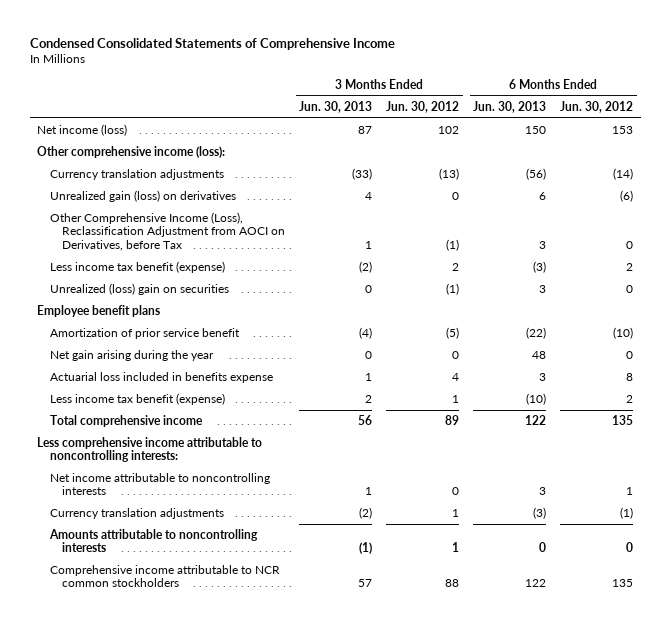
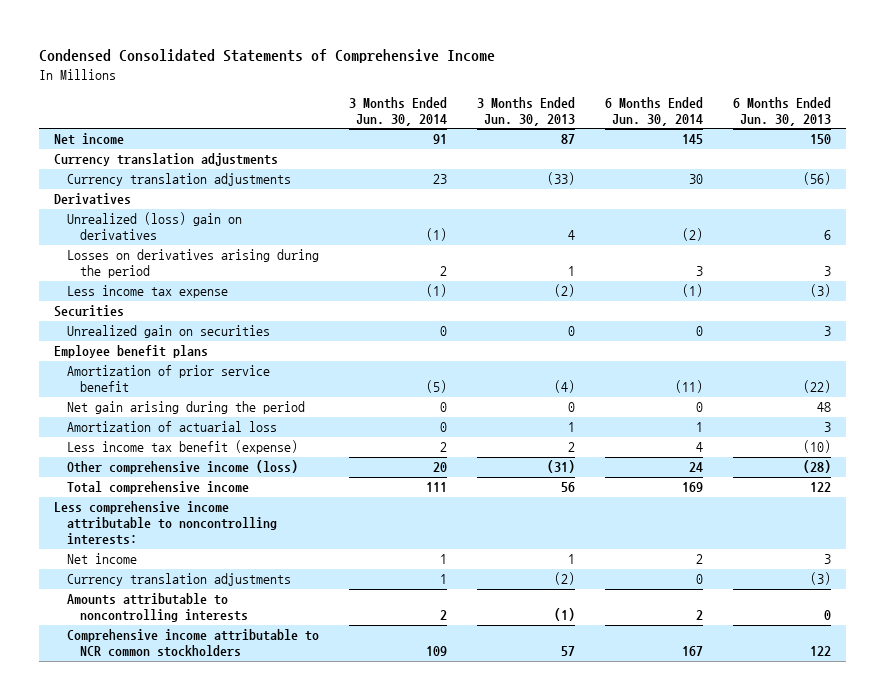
[386,100,460,113] Jun. 30, 2012 -> none
[560,100,634,113] Jun. 30, 2012 -> none
none -> [348,96,447,127] 3 Months Ended Jun. 30, 2014
none -> [605,96,704,127] 6 Months Ended Jun. 30, 2014
[37,145,226,158] Other comprehensive income (loss): -> none
[37,123,128,136] Net income (loss) -> [54,133,125,146] Net income
none -> [54,153,279,167] Currency translation adjustments
none -> [54,193,132,206] Derivatives
[49,189,236,202] Unrealized gain (loss) on derivatives -> [66,212,242,241] Unrealized (loss) gain on derivatives
[49,211,286,252] Other Comprehensive Income (Loss), Reclassification Adjustment from AOCI on Derivatives, before Tax -> [66,249,319,279] Losses on derivatives arising during the period
[49,260,225,273] Less income tax benefit (expense) -> [66,285,228,299] Less income tax expense
none -> [54,305,125,318] Securities
[49,282,229,295] Unrealized (loss) gain on securities -> [66,325,270,339] Unrealized gain on securities
[49,349,214,361] Net gain arising during the year -> [66,401,305,415] Net gain arising during the period
[49,371,273,383] Actuarial loss included in benefits expense -> [66,421,277,433] Amortization of actuarial loss
none -> [66,460,298,475] Other comprehensive income (loss)
[49,472,270,496] Net income attributable to noncontrolling interests -> [66,553,137,565] Net income

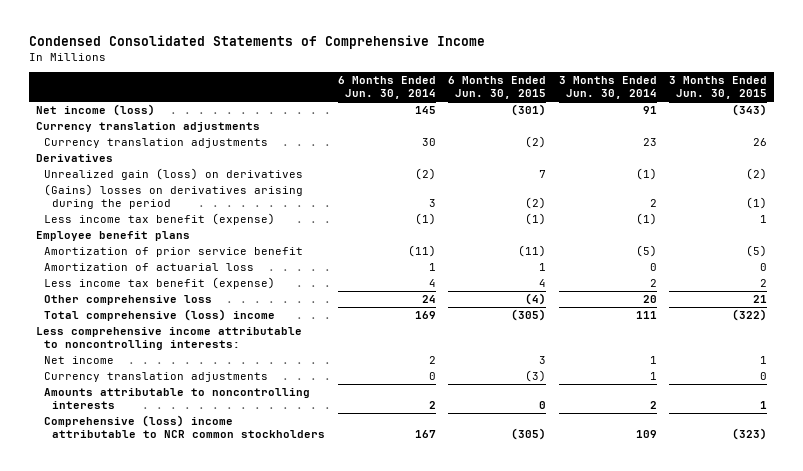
[476,96,575,127] 3 Months Ended Jun. 30, 2013 -> none
[733,96,832,127] 6 Months Ended Jun. 30, 2013 -> none
none -> [448,76,547,100] 6 Months Ended Jun. 30, 2015
none -> [669,76,768,100] 3 Months Ended Jun. 30, 2015
[54,133,125,146] Net income -> [35,103,155,116] Net income (loss)
[54,305,125,318] Securities -> none
[66,325,270,339] Unrealized gain on securities -> none
[66,212,242,241] Unrealized (loss) gain on derivatives -> [43,167,303,180] Unrealized gain (loss) on derivatives
[66,249,319,279] Losses on derivatives arising during the period -> [43,183,303,209] (Gains) losses on derivatives arising during the period
[66,285,228,299] Less income tax expense -> [43,212,275,225] Less income tax benefit (expense)
[66,401,305,415] Net gain arising during the period -> none
[66,460,298,475] Other comprehensive income (loss) -> [43,294,212,305] Other comprehensive loss
[66,481,249,495] Total comprehensive income -> [43,308,275,321] Total comprehensive (loss) income
[66,629,319,658] Comprehensive income attributable to NCR common stockholders -> [43,414,326,438] Comprehensive (loss) income attributable to NCR common stockholders

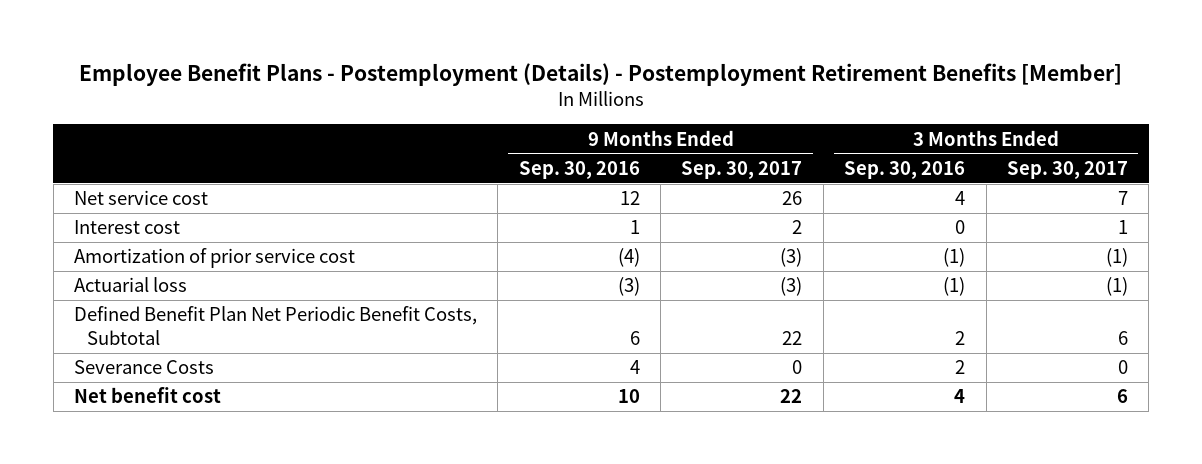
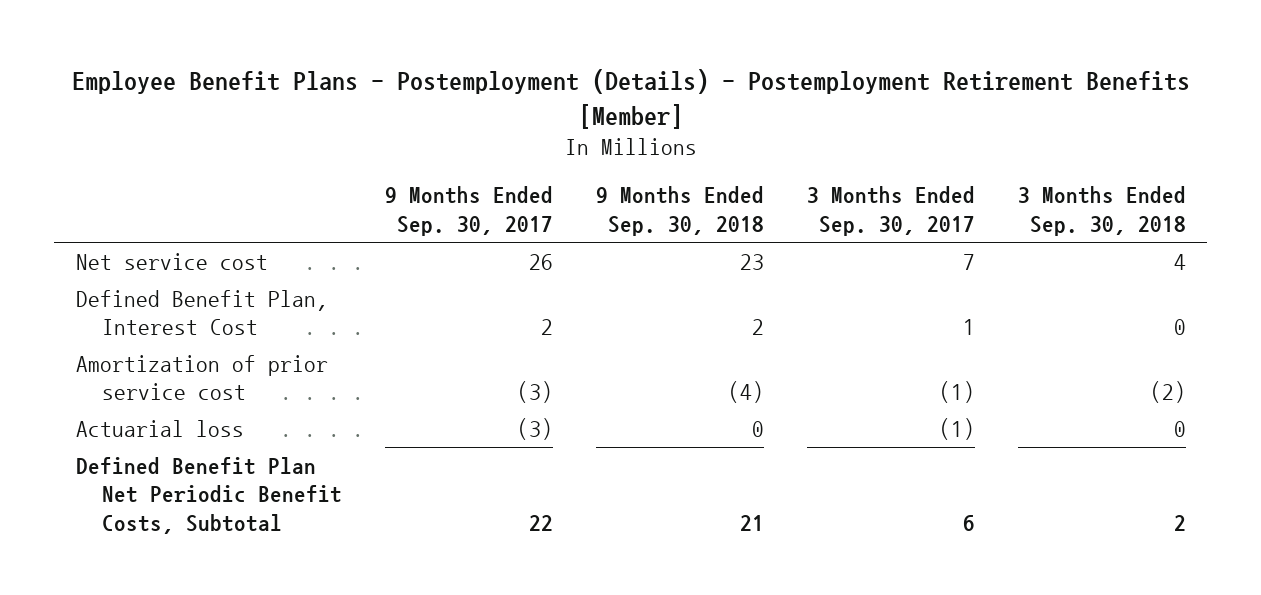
[518,160,640,179] Sep. 30, 2016 -> none
[844,160,966,179] Sep. 30, 2016 -> none
none -> [595,186,764,237] 9 Months Ended Sep. 30, 2018
none -> [1017,186,1186,237] 3 Months Ended Sep. 30, 2018
[73,220,180,235] Interest cost -> [75,289,328,336] Defined Benefit Plan, Interest Cost
[73,360,214,375] Severance Costs -> none
[73,387,221,404] Net benefit cost -> none

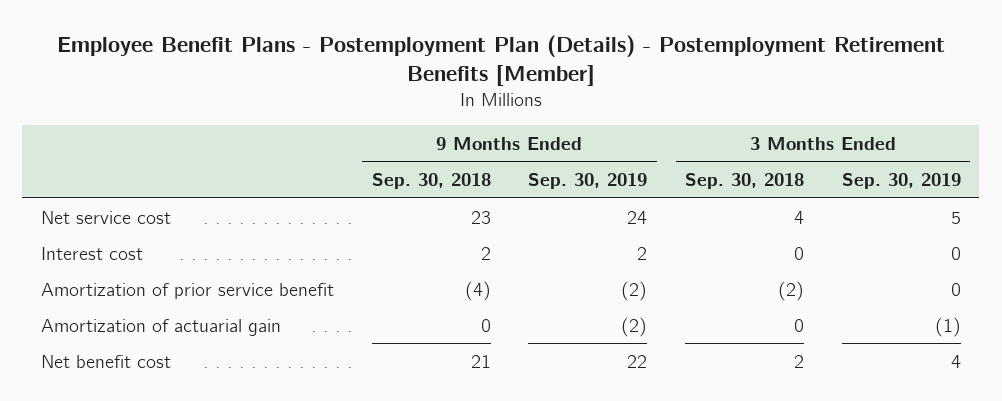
[71,69,1190,130] Employee Benefit Plans - Postemployment (Details) - Postemployment Retirement Benefits [Member] -> [56,34,945,86] Employee Benefit Plans - Postemployment Plan (Details) - Postemployment Retirement Benefits [Member]
[385,186,554,237] 9 Months Ended Sep. 30, 2017 -> none
[806,186,975,237] 3 Months Ended Sep. 30, 2017 -> none
none -> [528,173,648,190] Sep. 30, 2019
none -> [841,173,961,190] Sep. 30, 2019
[75,289,328,336] Defined Benefit Plan, Interest Cost -> [41,246,144,260] Interest cost
[75,354,328,401] Amortization of prior service cost -> [41,282,335,299] Amortization of prior service benefit
[75,419,244,437] Actuarial loss -> [41,318,282,336] Amortization of actuarial gain
[75,456,343,534] Defined Benefit Plan Net Periodic Benefit Costs, Subtotal -> [41,354,172,368] Net benefit cost

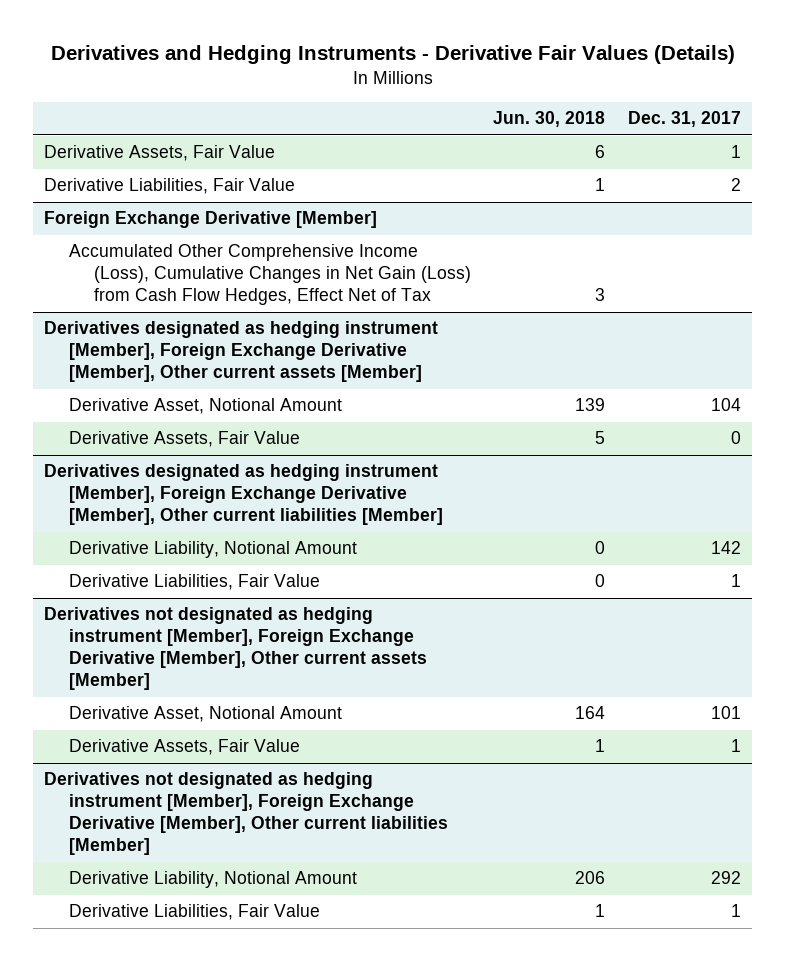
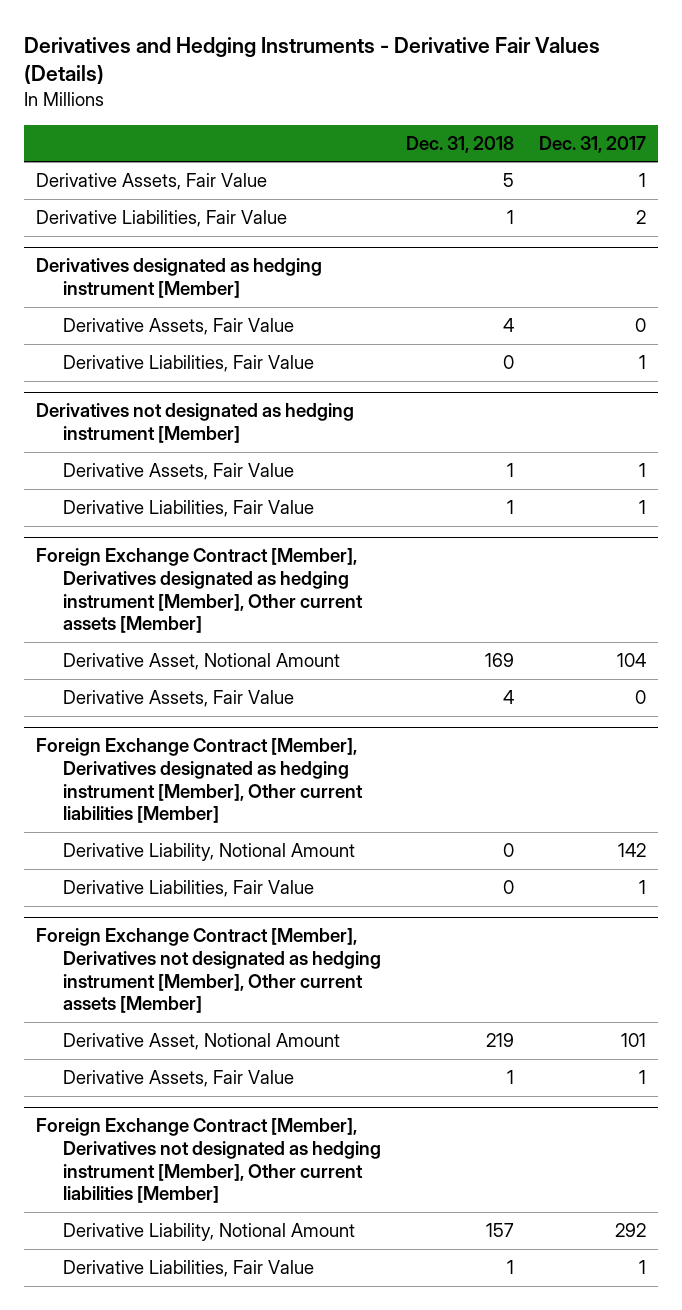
[493,111,606,128] Jun. 30, 2018 -> none
none -> [405,135,514,153] Dec. 31, 2018
[44,211,378,229] Foreign Exchange Derivative [Member] -> none
[69,244,471,306] Accumulated Other Comprehensive Income (Loss), Cumulative Changes in Net Gain (Loss) from Cash Flow Hedges, Effect Net of Tax -> none
none -> [36,258,323,298] Derivatives designated as hedging instrument [Member]
none -> [63,318,295,336] Derivative Assets, Fair Value
none -> [63,355,315,373] Derivative Liabilities, Fair Value
none -> [36,403,355,443] Derivatives not designated as hedging instrument [Member]
none -> [63,463,295,481] Derivative Assets, Fair Value
none -> [63,500,315,518] Derivative Liabilities, Fair Value
[44,321,439,383] Derivatives designated as hedging instrument [Member], Foreign Exchange Derivative [Member], Other current assets [Member] -> [36,548,364,634] Foreign Exchange Contract [Member], Derivatives designated as hedging instrument [Member], Other current assets [Member]
[44,464,444,526] Derivatives designated as hedging instrument [Member], Foreign Exchange Derivative [Member], Other current liabilities [Member] -> [36,738,364,824] Foreign Exchange Contract [Member], Derivatives designated as hedging instrument [Member], Other current liabilities [Member]
[44,607,428,691] Derivatives not designated as hedging instrument [Member], Foreign Exchange Derivative [Member], Other current assets [Member] -> [36,928,382,1014] Foreign Exchange Contract [Member], Derivatives not designated as hedging instrument [Member], Other current assets [Member]
[44,772,449,856] Derivatives not designated as hedging instrument [Member], Foreign Exchange Derivative [Member], Other current liabilities [Member] -> [36,1118,382,1204] Foreign Exchange Contract [Member], Derivatives not designated as hedging instrument [Member], Other current liabilities [Member]

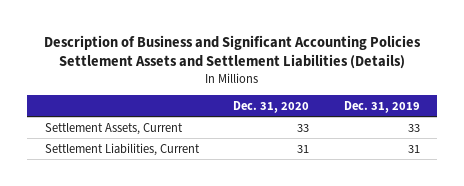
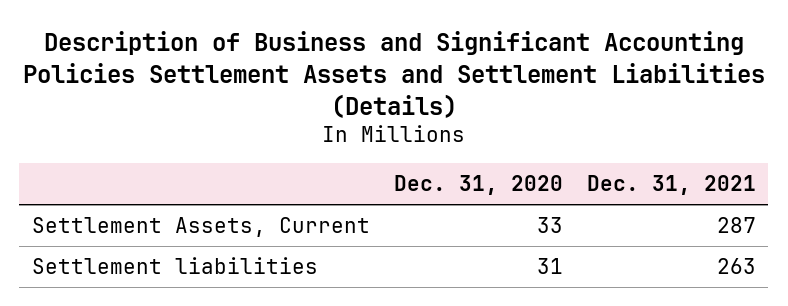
[343,100,420,113] Dec. 31, 2019 -> none
none -> [587,175,757,196] Dec. 31, 2021
[44,142,200,156] Settlement Liabilities, Current -> [31,257,318,275] Settlement liabilities

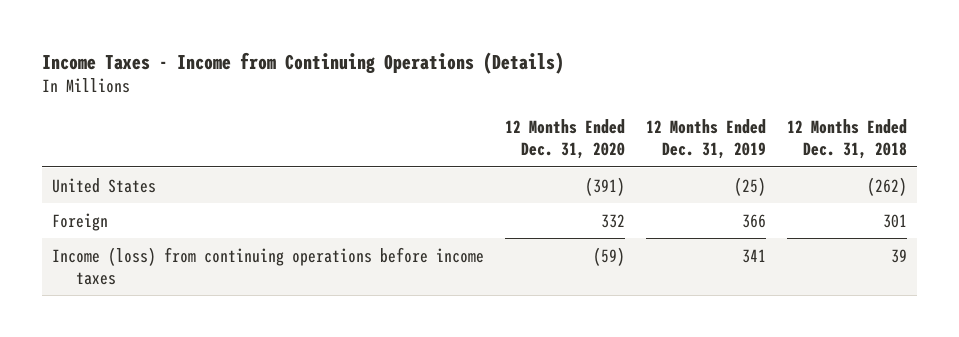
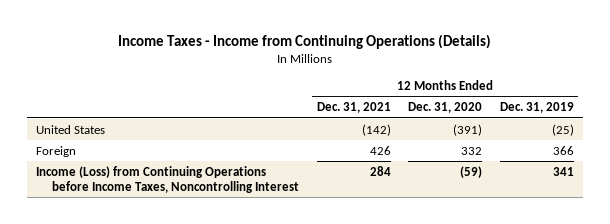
[786,119,907,160] 12 Months Ended Dec. 31, 2018 -> none
none -> [316,102,391,114] Dec. 31, 2021
[52,246,485,285] Income (loss) from continuing operations before income taxes -> [35,165,299,193] Income (Loss) from Continuing Operations before Income Taxes, Noncontrolling Interest

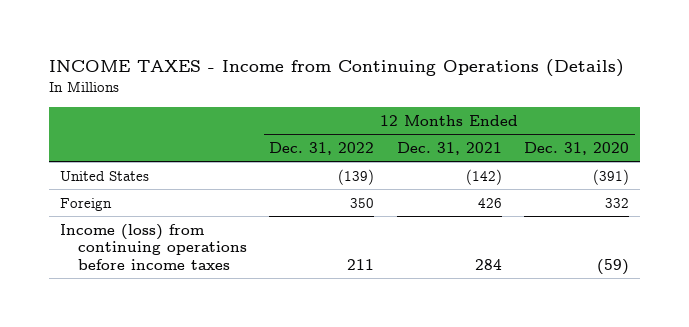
[117,34,491,50] Income Taxes - Income from Continuing Operations (Details) -> [48,59,624,78] INCOME TAXES - Income from Continuing Operations (Details)
[499,102,574,114] Dec. 31, 2019 -> none
none -> [269,142,375,156] Dec. 31, 2022
[35,165,299,193] Income (Loss) from Continuing Operations before Income Taxes, Noncontrolling Interest -> [60,223,248,270] Income (loss) from continuing operations before income taxes

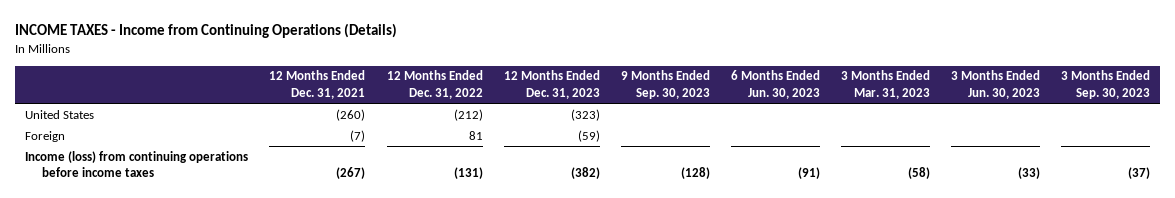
[524,142,630,156] Dec. 31, 2020 -> none
none -> [503,70,600,99] 12 Months Ended Dec. 31, 2023
none -> [620,70,710,99] 9 Months Ended Sep. 30, 2023
none -> [730,70,820,99] 6 Months Ended Jun. 30, 2023
none -> [840,70,930,99] 3 Months Ended Mar. 31, 2023
none -> [950,70,1040,99] 3 Months Ended Jun. 30, 2023
none -> [1060,70,1150,99] 3 Months Ended Sep. 30, 2023
[338,168,375,185] (139) -> [453,108,483,121] (212)
[465,168,502,185] (142) -> [336,108,366,121] (260)
[350,197,375,208] 350 -> [468,130,483,140] 81
[477,197,502,208] 426 -> [350,129,366,142] (7)
[347,258,375,270] 211 -> [453,167,483,180] (131)
[474,258,502,270] 284 -> [336,167,366,180] (267)

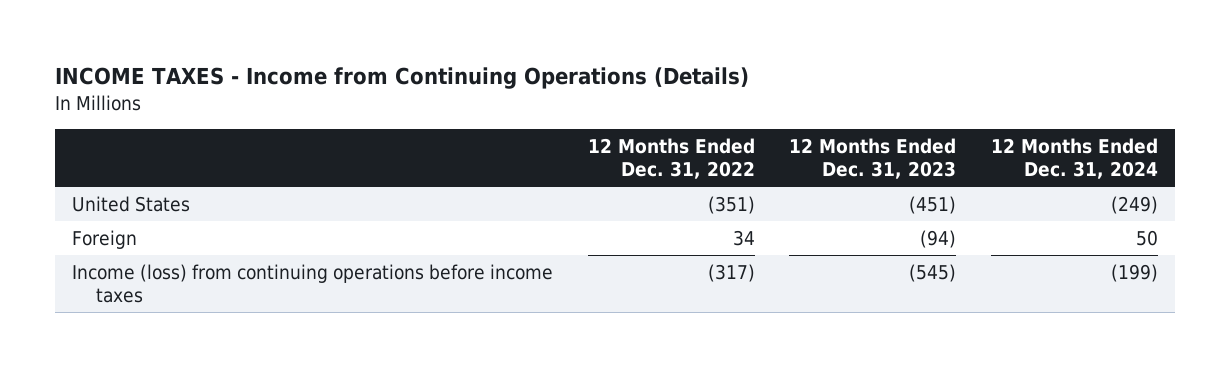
[269,70,366,99] 12 Months Ended Dec. 31, 2021 -> none
[620,70,710,99] 9 Months Ended Sep. 30, 2023 -> none
[730,70,820,99] 6 Months Ended Jun. 30, 2023 -> none
[840,70,930,99] 3 Months Ended Mar. 31, 2023 -> none
[950,70,1040,99] 3 Months Ended Jun. 30, 2023 -> none
[1060,70,1150,99] 3 Months Ended Sep. 30, 2023 -> none
none -> [991,138,1159,180] 12 Months Ended Dec. 31, 2024
[453,108,483,121] (212) -> [707,196,755,215] (351)
[570,108,600,121] (323) -> [909,196,957,215] (451)
[468,130,483,140] 81 -> [732,230,755,247] 34
[577,129,600,142] (59) -> [920,230,957,249] (94)
[453,167,483,180] (131) -> [707,264,755,283] (317)
[570,167,600,180] (382) -> [909,264,957,283] (545)

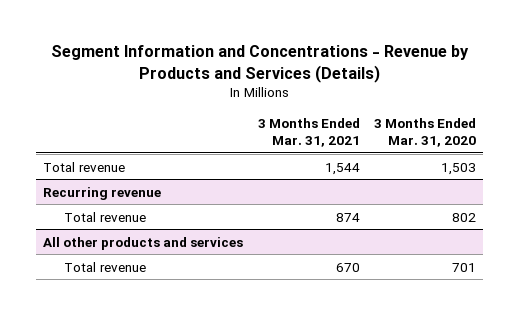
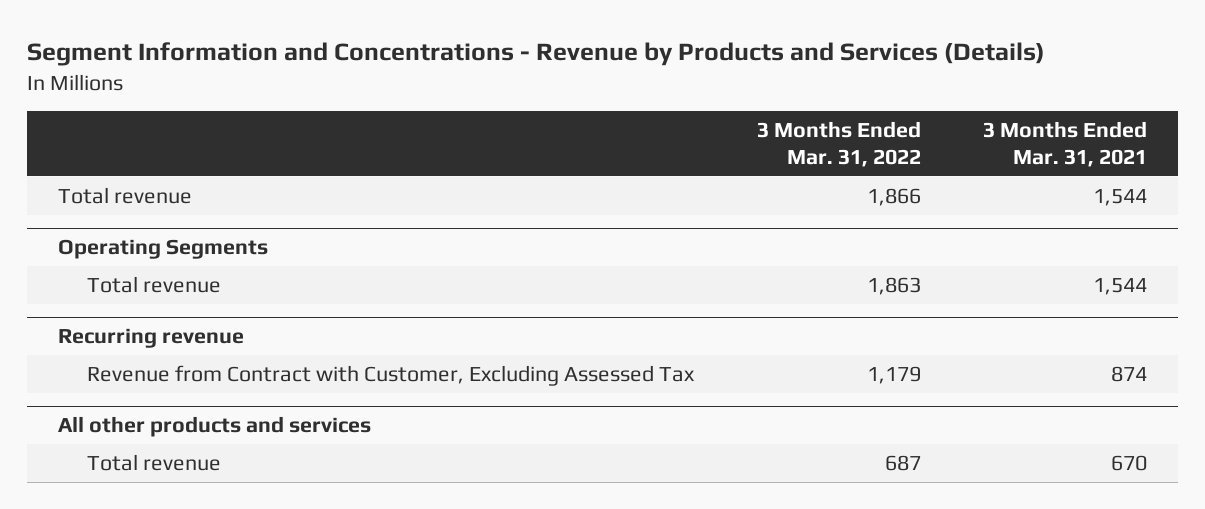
[373,118,476,148] 3 Months Ended Mar. 31, 2020 -> none
none -> [756,121,921,168] 3 Months Ended Mar. 31, 2022
none -> [58,239,269,260] Operating Segments
none -> [87,275,222,293] Total revenue
[64,211,147,222] Total revenue -> [87,364,696,386] Revenue from Contract with Customer, Excluding Assessed Tax

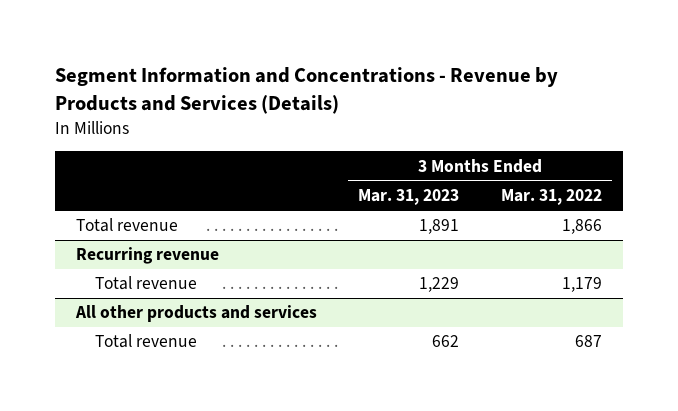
[983,121,1148,168] 3 Months Ended Mar. 31, 2021 -> none
none -> [358,189,460,206] Mar. 31, 2023
[58,239,269,260] Operating Segments -> none
[87,275,222,293] Total revenue -> none
[87,364,696,386] Revenue from Contract with Customer, Excluding Assessed Tax -> [94,276,197,291] Total revenue

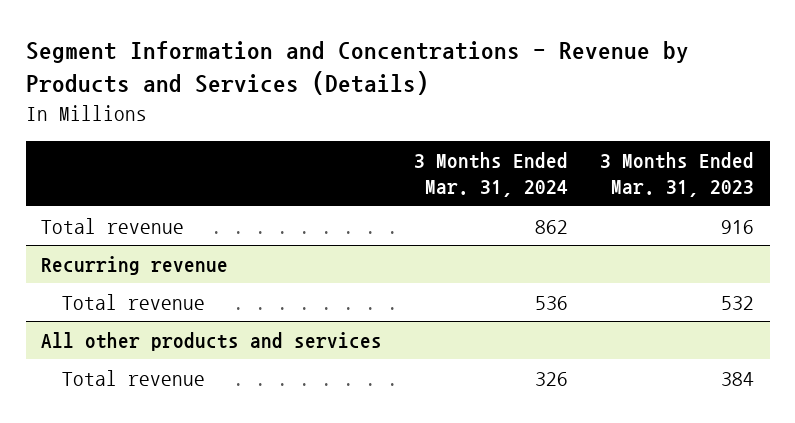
[500,189,602,206] Mar. 31, 2022 -> none
none -> [414,151,569,198] 3 Months Ended Mar. 31, 2024
[419,219,460,235] 1,891 -> [720,219,754,234] 916
[419,277,460,293] 1,229 -> [720,295,754,310] 532
[432,335,460,348] 662 -> [720,371,754,386] 384

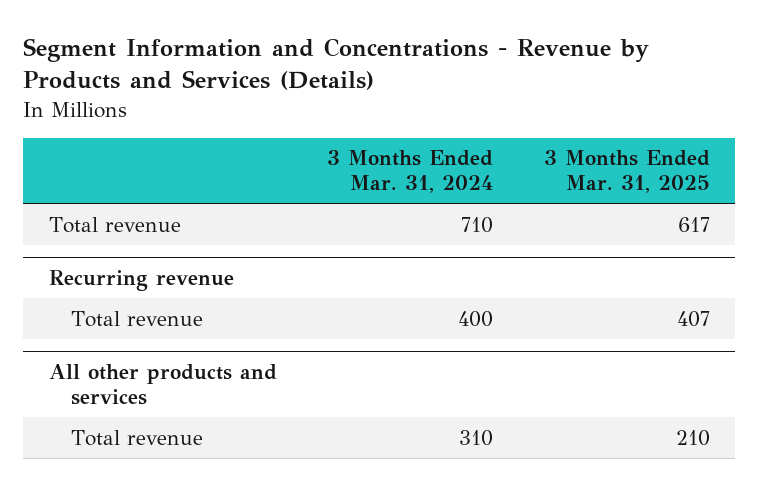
[599,151,754,198] 3 Months Ended Mar. 31, 2023 -> none
none -> [543,150,710,194] 3 Months Ended Mar. 31, 2025
[535,219,569,234] 862 -> [461,216,494,233] 710
[535,295,569,310] 536 -> [458,310,494,327] 400
[535,371,569,386] 326 -> [459,429,494,446] 310

